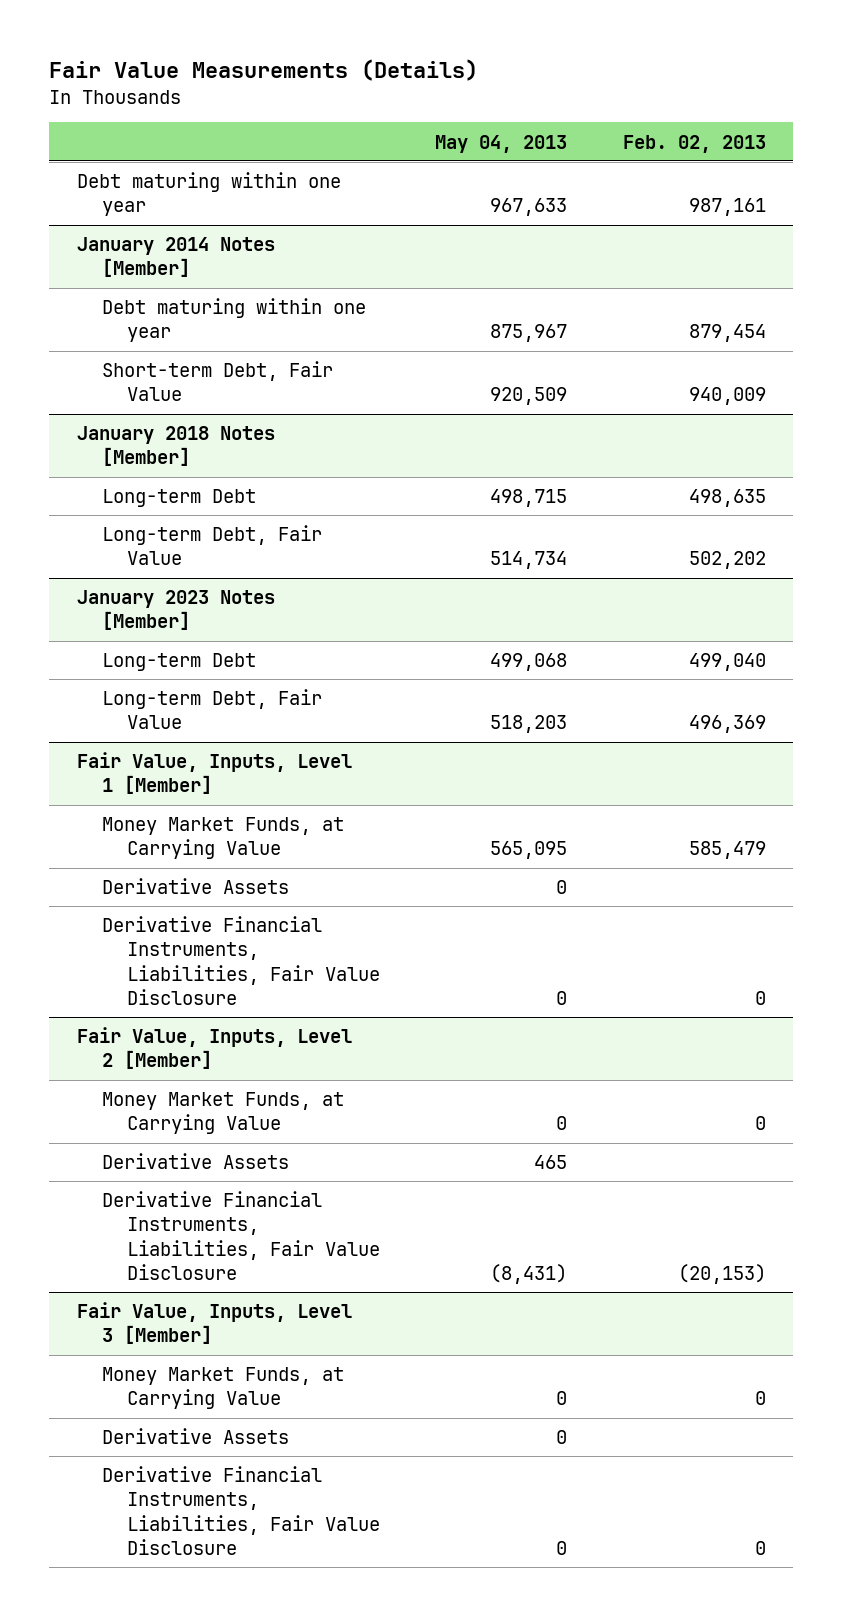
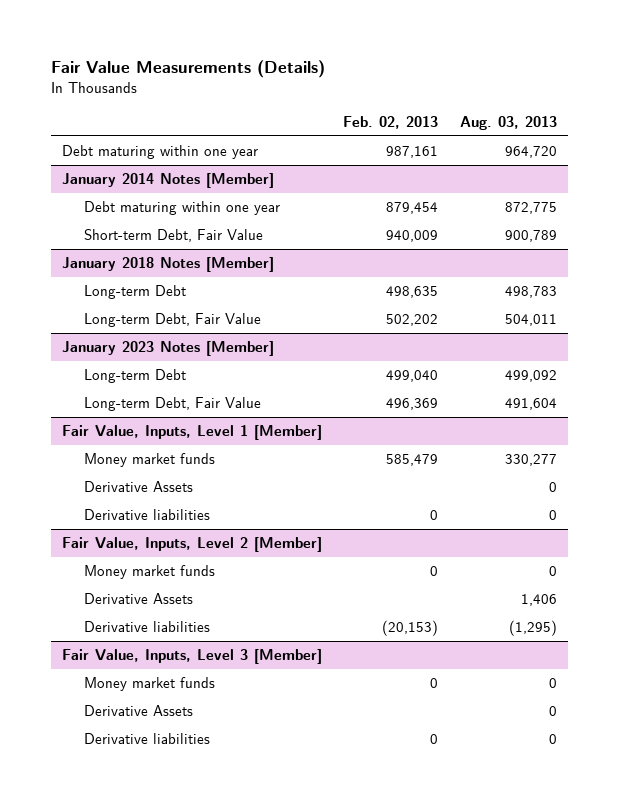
[435,134,568,153] May 04, 2013 -> none
none -> [459,115,557,130] Aug. 03, 2013
[101,817,344,860] Money Market Funds, at Carrying Value -> [84,452,216,467] Money market funds
[101,916,381,1005] Derivative Financial Instruments, Liabilities, Fair Value Disclosure -> [84,508,211,520] Derivative liabilities
[101,1092,344,1135] Money Market Funds, at Carrying Value -> [84,564,216,579] Money market funds
[101,1191,381,1280] Derivative Financial Instruments, Liabilities, Fair Value Disclosure -> [84,620,211,632] Derivative liabilities
[101,1367,344,1410] Money Market Funds, at Carrying Value -> [84,676,216,691] Money market funds
[101,1466,381,1555] Derivative Financial Instruments, Liabilities, Fair Value Disclosure -> [84,732,211,744] Derivative liabilities

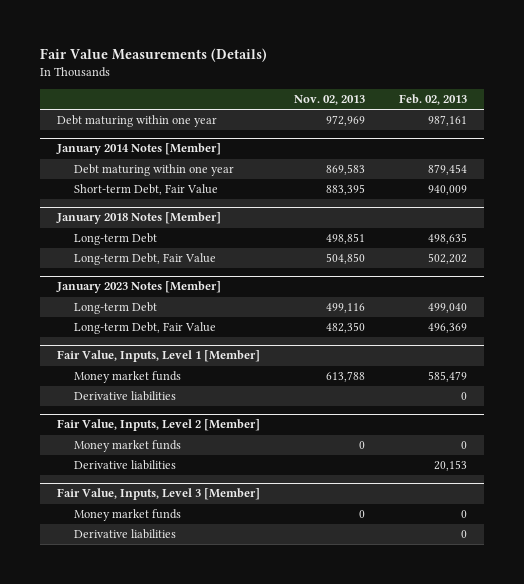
[459,115,557,130] Aug. 03, 2013 -> none
none -> [293,94,365,105] Nov. 02, 2013
[84,480,194,492] Derivative Assets -> none
[84,592,194,604] Derivative Assets -> none
[382,619,439,636] (20,153) -> [433,460,467,472] 20,153
[84,704,194,716] Derivative Assets -> none

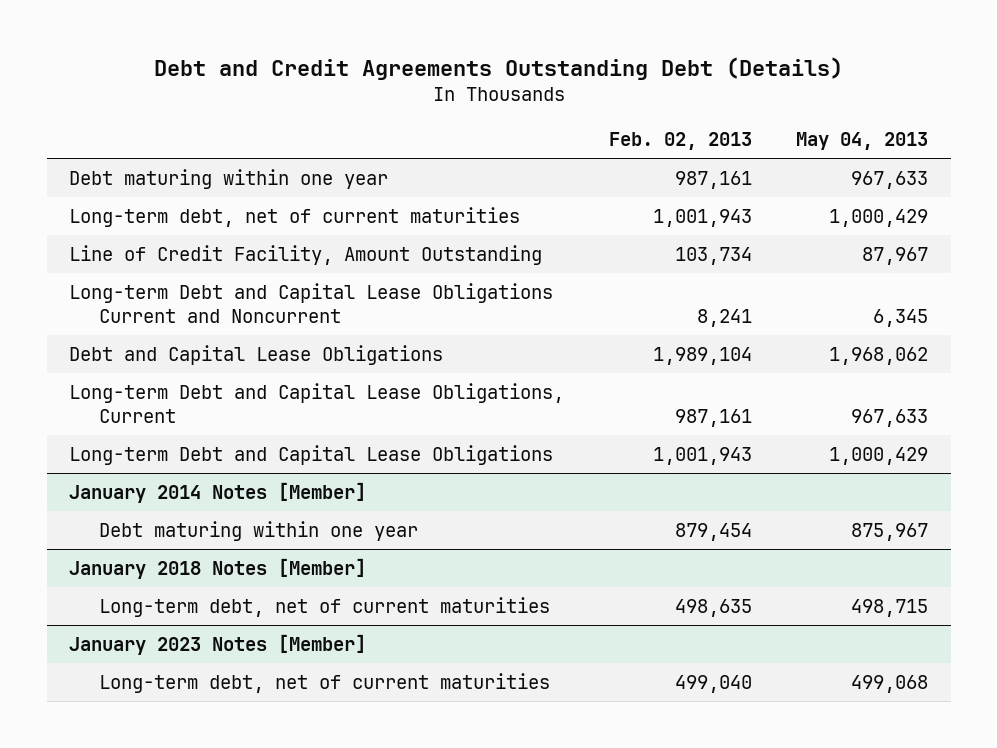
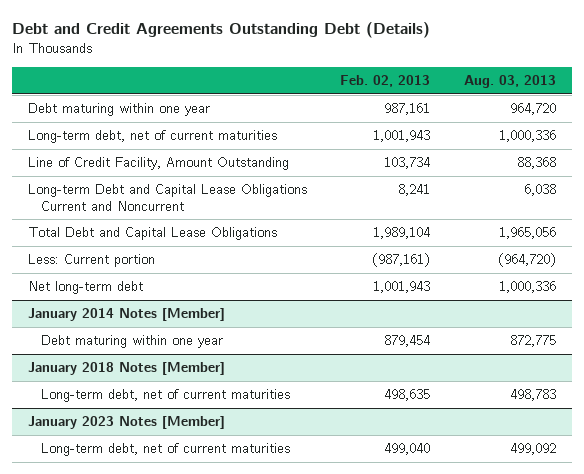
[796,131,929,150] May 04, 2013 -> none
none -> [463,75,556,89] Aug. 03, 2013
[68,382,564,424] Long-term Debt and Capital Lease Obligations, Current -> none
[68,344,443,365] Debt and Capital Lease Obligations -> [28,227,278,241] Total Debt and Capital Lease Obligations
none -> [28,254,156,268] Less: Current portion
[68,444,553,465] Long-term Debt and Capital Lease Obligations -> [28,281,144,295] Net long-term debt

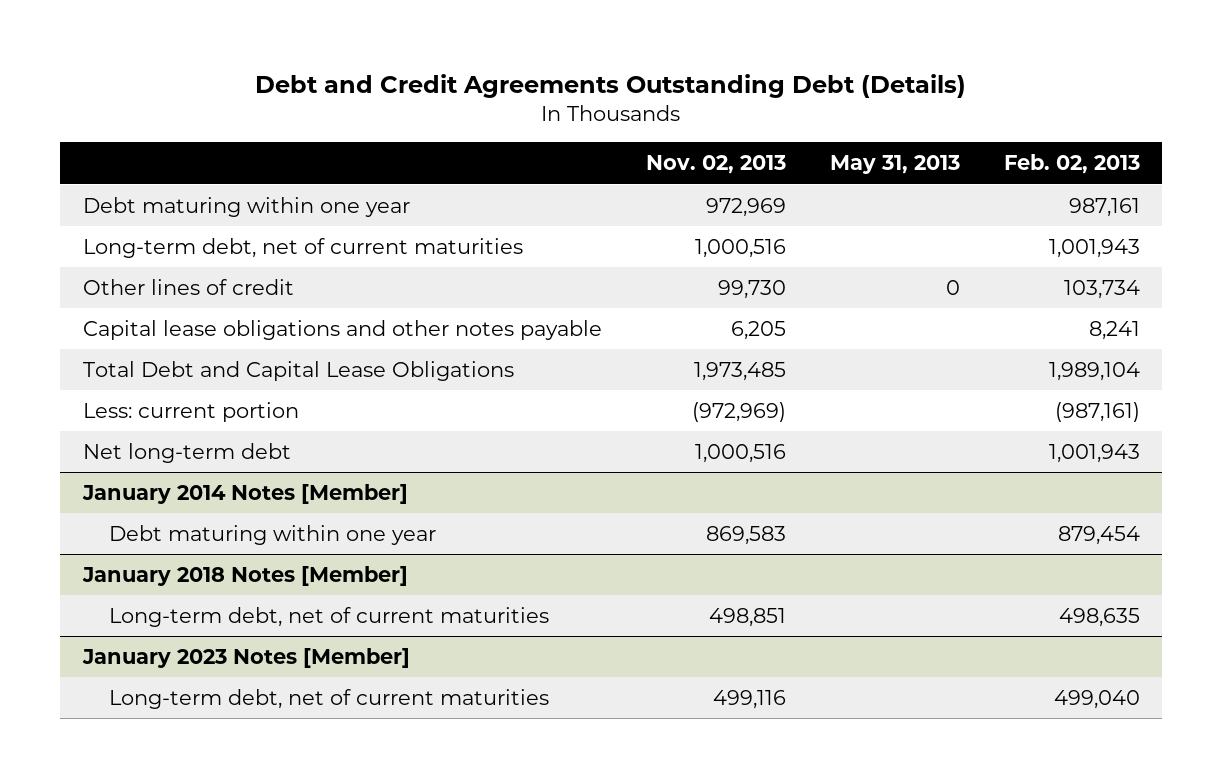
[463,75,556,89] Aug. 03, 2013 -> none
none -> [645,155,786,175] Nov. 02, 2013
none -> [829,155,960,175] May 31, 2013
[28,157,290,171] Line of Credit Facility, Amount Outstanding -> [82,278,294,295] Other lines of credit
[28,184,308,211] Long-term Debt and Capital Lease Obligations Current and Noncurrent -> [82,319,602,340] Capital lease obligations and other notes payable
[28,254,156,268] Less: Current portion -> [82,401,299,422] Less: current portion

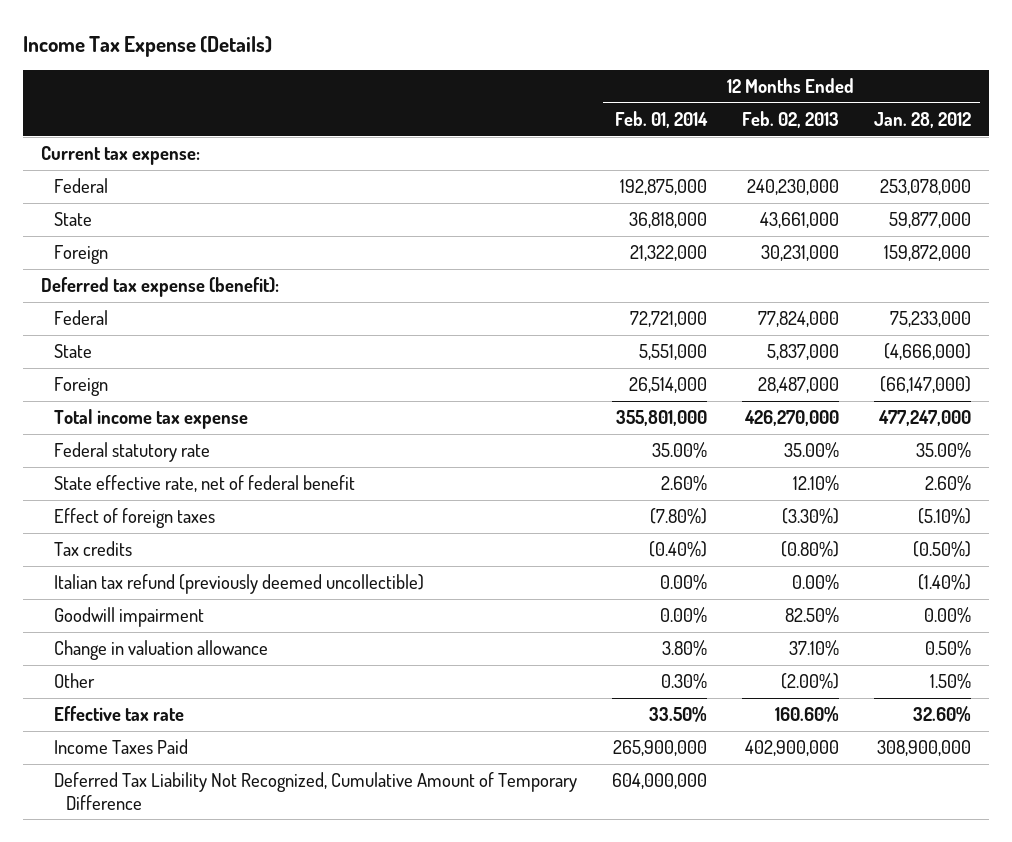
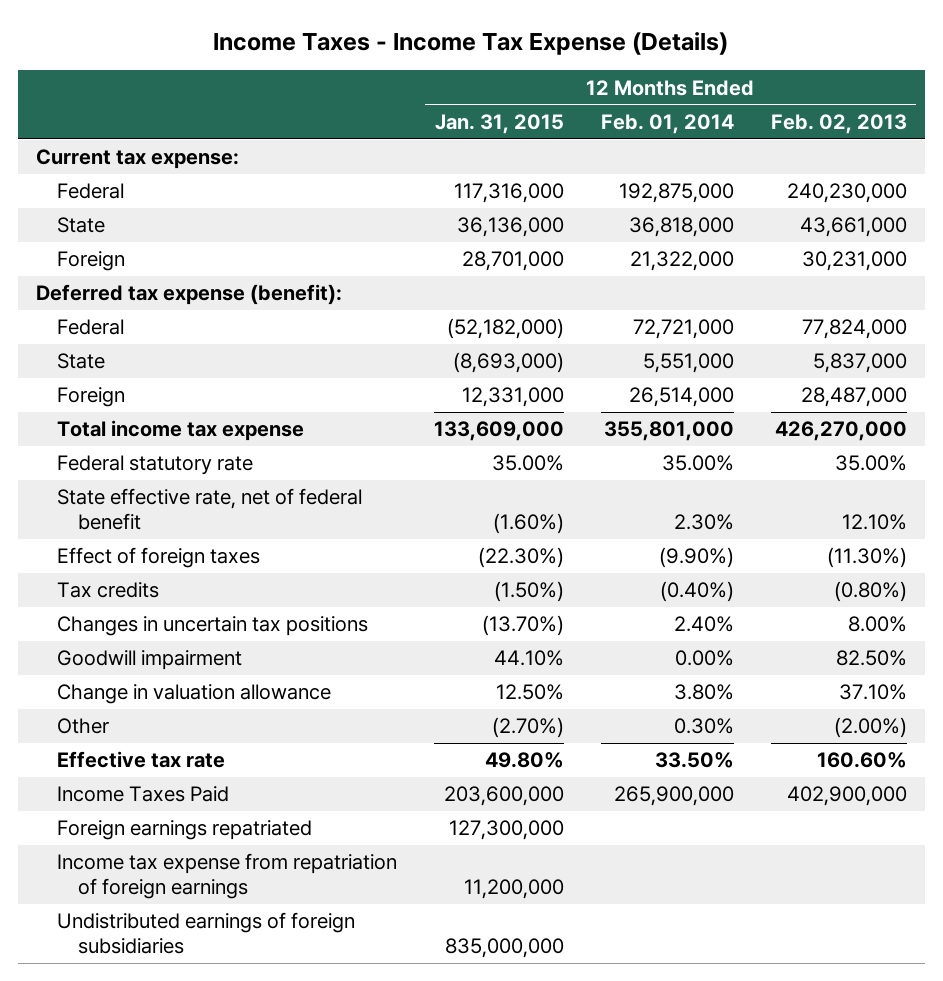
[23,35,273,57] Income Tax Expense (Details) -> [213,31,729,55] Income Taxes - Income Tax Expense (Details)
[873,111,971,128] Jan. 28, 2012 -> none
none -> [434,113,564,134] Jan. 31, 2015
[660,475,707,492] 2.60% -> [673,514,734,531] 2.30%
[649,508,707,525] (7.80%) -> [658,547,734,569] (9.90%)
[781,508,839,525] (3.30%) -> [826,547,907,569] (11.30%)
[53,574,424,595] Italian tax refund (previously deemed uncollectible) -> none
none -> [57,616,369,637] Changes in uncertain tax positions
[53,772,577,810] Deferred Tax Liability Not Recognized, Cumulative Amount of Temporary Difference -> none
none -> [57,820,313,841] Foreign earnings repatriated
none -> [57,853,398,900] Income tax expense from repatriation of foreign earnings
none -> [57,912,356,955] Undistributed earnings of foreign subsidiaries

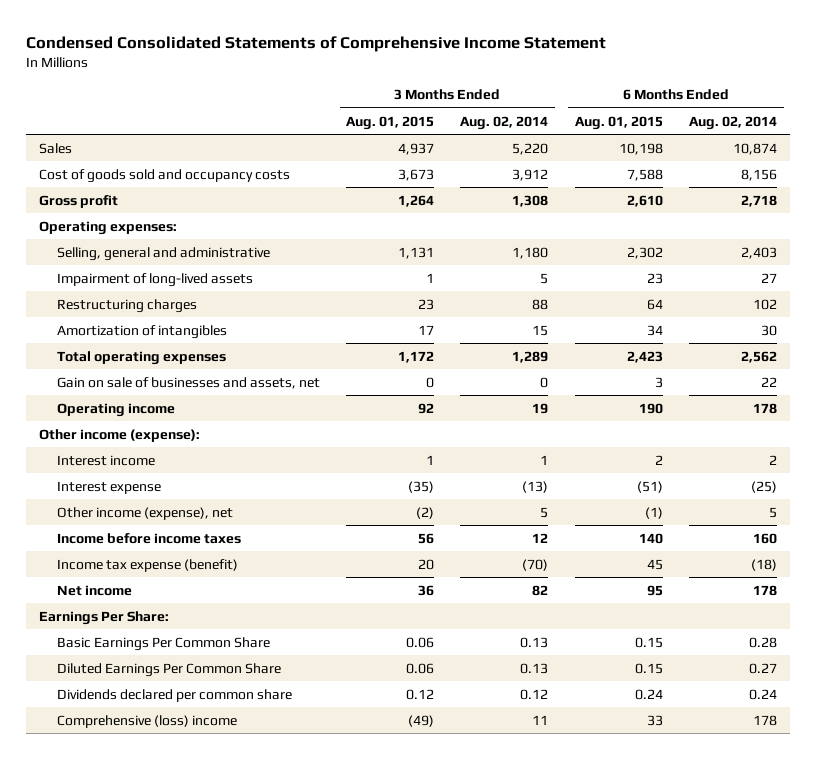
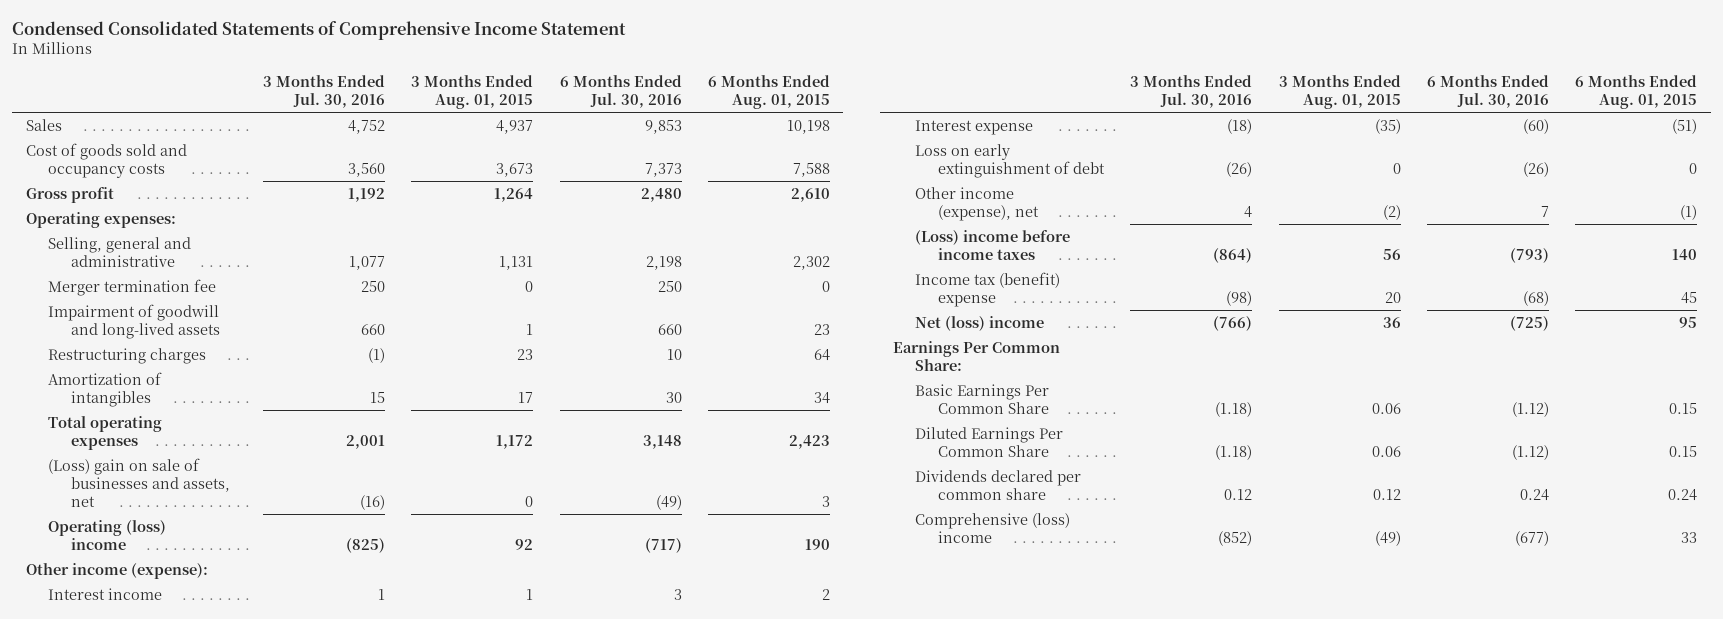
[460,115,549,130] Aug. 02, 2014 -> none
[689,115,778,130] Aug. 02, 2014 -> none
none -> [262,74,385,108] 3 Months Ended Jul. 30, 2016
none -> [559,74,682,108] 6 Months Ended Jul. 30, 2016
none -> [48,278,217,296] Merger termination fee
[56,272,253,287] Impairment of long-lived assets -> [48,303,220,339] Impairment of goodwill and long-lived assets
[56,376,320,389] Gain on sale of businesses and assets, net -> [48,457,230,507] (Loss) gain on sale of businesses and assets, net
[56,402,175,417] Operating income -> [48,519,167,550] Operating (loss) income
none -> [915,143,1105,178] Loss on early extinguishment of debt
[56,532,241,544] Income before income taxes -> [915,229,1071,260] (Loss) income before income taxes
[56,558,238,572] Income tax expense (benefit) -> [915,271,1061,307] Income tax (benefit) expense
[56,584,132,596] Net income -> [915,315,1045,331] Net (loss) income
[39,610,170,625] Earnings Per Share: -> [892,340,1060,371] Earnings Per Common Share:

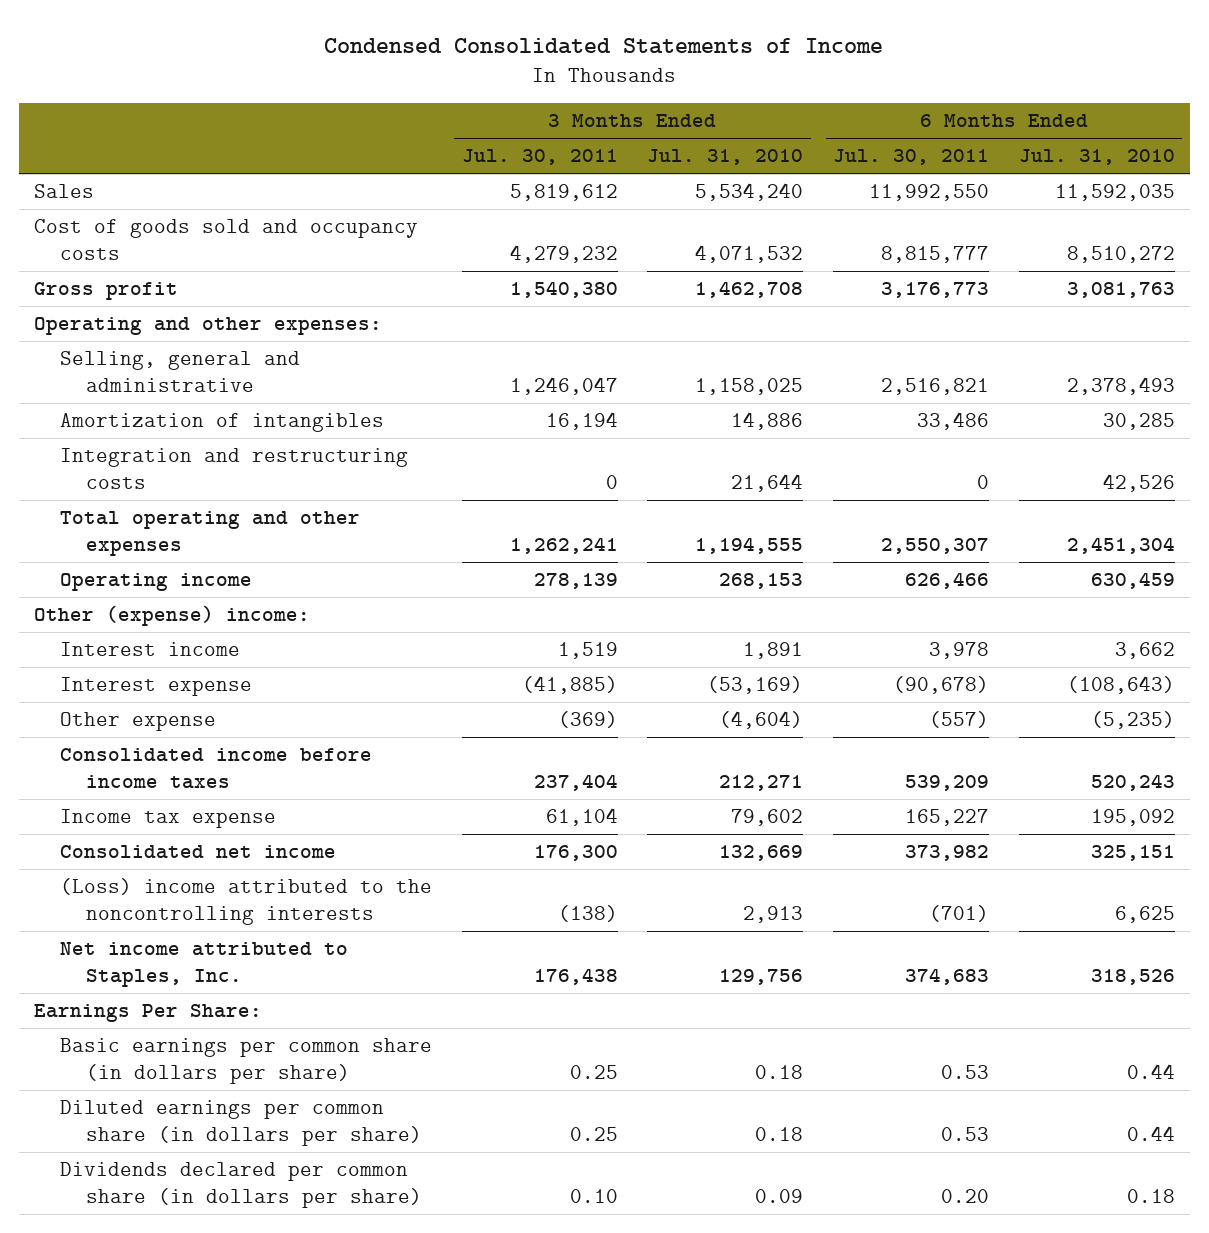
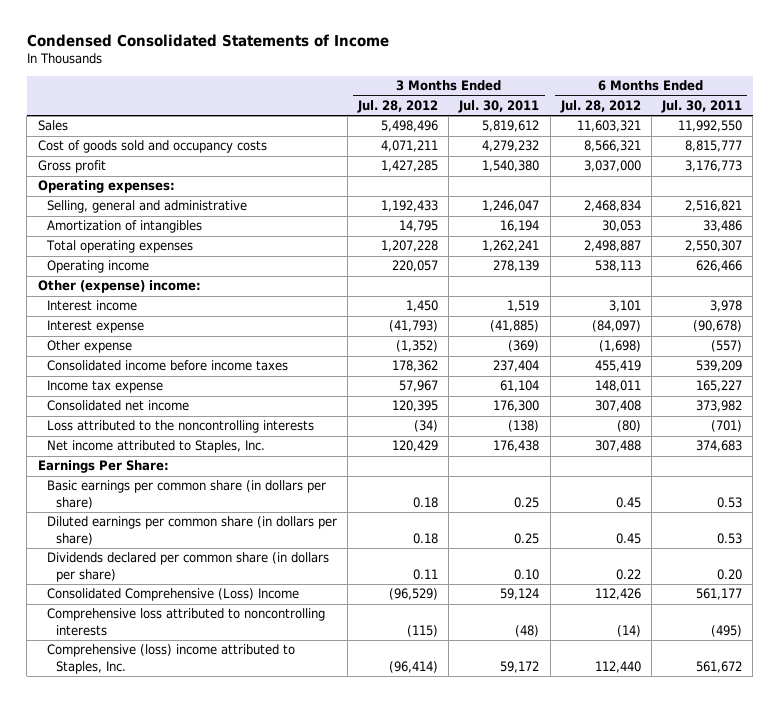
[647,149,804,166] Jul. 31, 2010 -> none
[1019,149,1176,166] Jul. 31, 2010 -> none
none -> [357,99,439,113] Jul. 28, 2012
none -> [559,99,641,113] Jul. 28, 2012
[33,316,382,335] Operating and other expenses: -> [37,180,175,194] Operating expenses:
[59,447,408,489] Integration and restructuring costs -> none
[59,510,360,556] Total operating and other expenses -> [45,240,193,254] Total operating expenses
[59,877,432,925] (Loss) income attributed to the noncontrolling interests -> [46,420,314,434] Loss attributed to the noncontrolling interests
none -> [46,588,299,602] Consolidated Comprehensive (Loss) Income
none -> [46,608,325,636] Comprehensive loss attributed to noncontrolling interests
none -> [46,644,295,674] Comprehensive (loss) income attributed to Staples, Inc.

